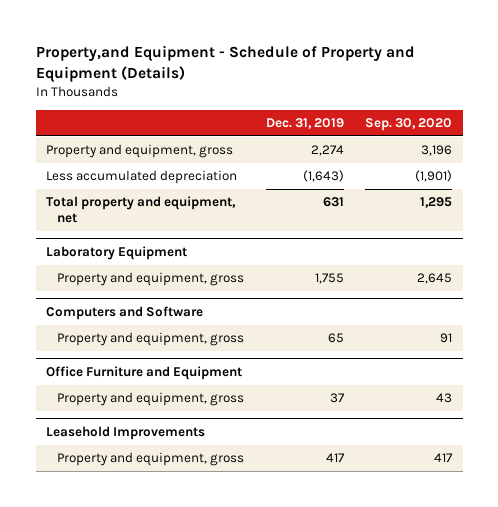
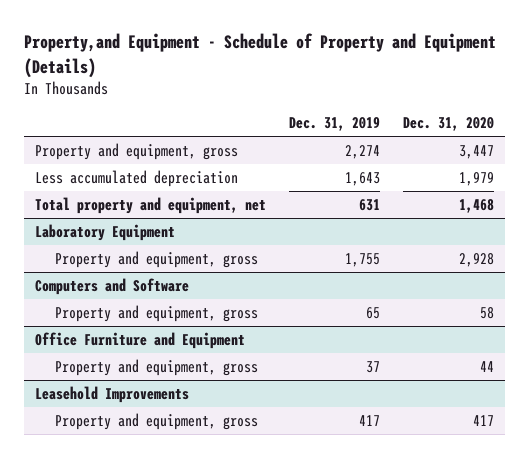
[365,117,453,131] Sep. 30, 2020 -> none
none -> [402,117,494,132] Dec. 31, 2020
[302,170,344,183] (1,643) -> [345,171,381,186] 1,643

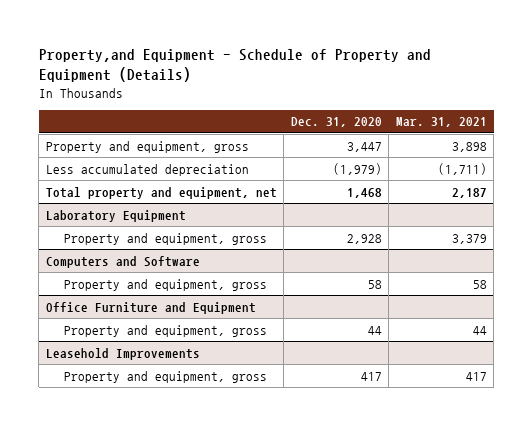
[289,117,381,132] Dec. 31, 2019 -> none
none -> [395,117,487,128] Mar. 31, 2021
[458,171,494,186] 1,979 -> [332,162,382,175] (1,979)

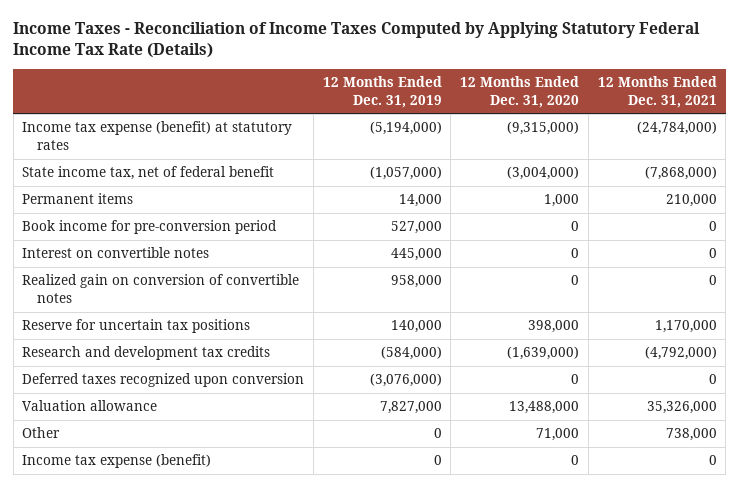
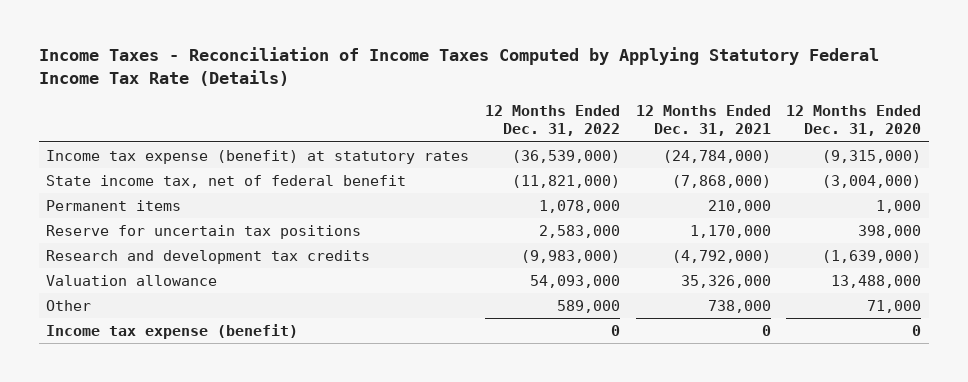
[322,76,442,108] 12 Months Ended Dec. 31, 2019 -> none
none -> [484,104,620,137] 12 Months Ended Dec. 31, 2022
[22,220,278,235] Book income for pre-conversion period -> none
[22,247,210,259] Interest on convertible notes -> none
[22,274,300,303] Realized gain on conversion of convertible notes -> none
[22,373,305,388] Deferred taxes recognized upon conversion -> none

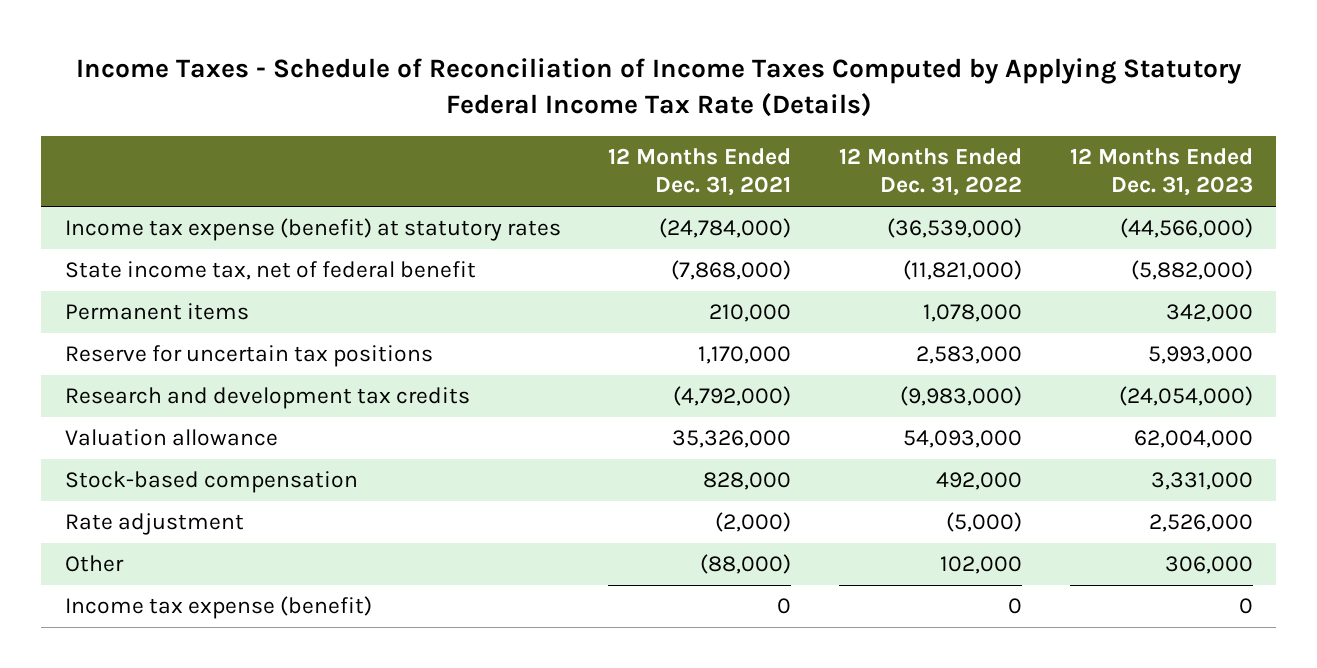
[38,47,879,86] Income Taxes - Reconciliation of Income Taxes Computed by Applying Statutory Federal Income Tax Rate (Details) -> [75,57,1242,117] Income Taxes - Schedule of Reconciliation of Income Taxes Computed by Applying Statutory Federal Income Tax Rate (Details)
[786,104,922,137] 12 Months Ended Dec. 31, 2020 -> none
none -> [1069,148,1253,197] 12 Months Ended Dec. 31, 2023
none -> [64,471,358,494] Stock-based compensation
none -> [64,513,244,536] Rate adjustment
[556,299,620,313] 589,000 -> [939,556,1022,575] 102,000
[707,299,771,313] 738,000 -> [700,554,792,575] (88,000)

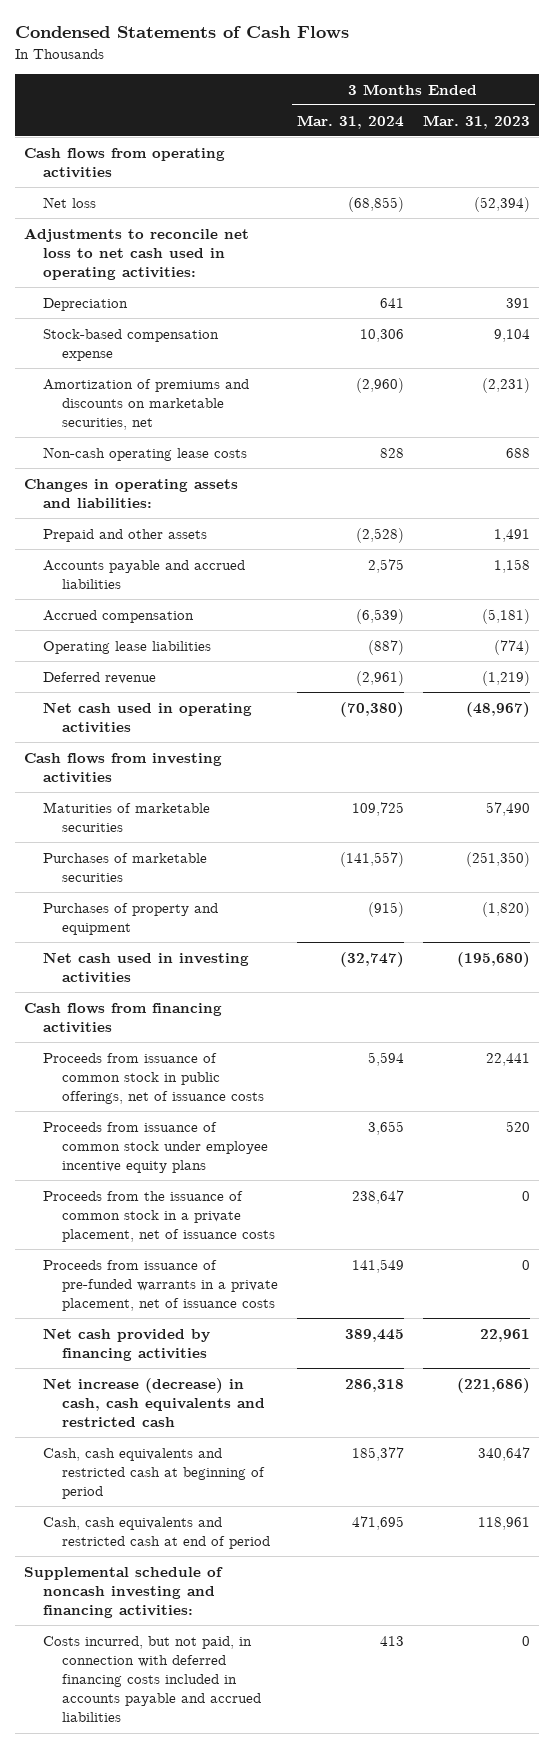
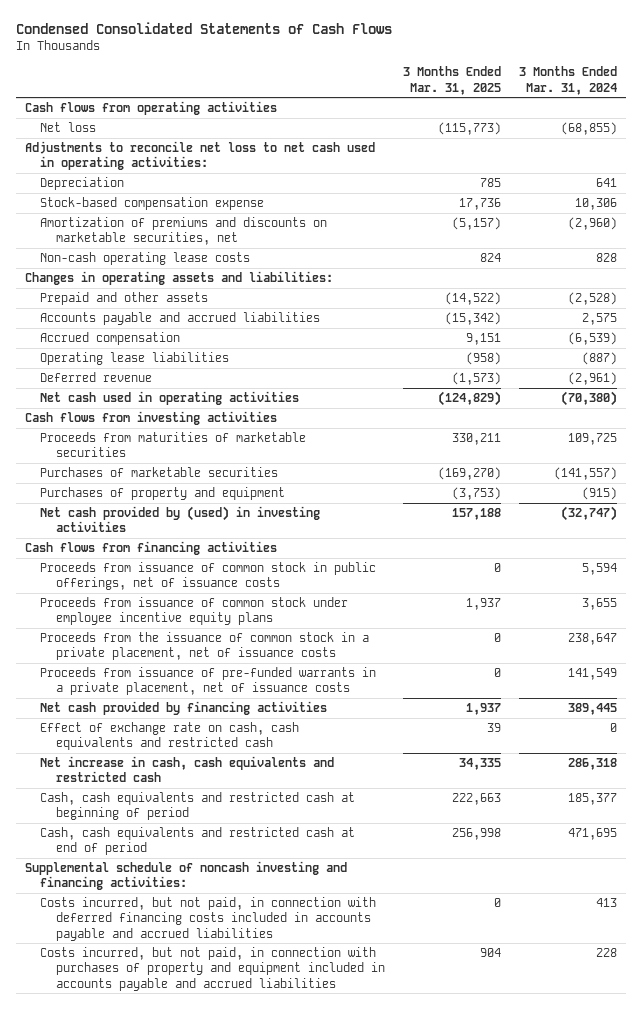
[14,26,349,39] Condensed Statements of Cash Flows -> [15,22,392,35] Condensed Consolidated Statements of Cash Flows
[422,114,530,129] Mar. 31, 2023 -> none
none -> [402,66,501,95] 3 Months Ended Mar. 31, 2025
[42,801,210,832] Maturities of marketable securities -> [40,431,307,458] Proceeds from maturities of marketable securities
[42,951,249,983] Net cash used in investing activities -> [40,505,321,533] Net cash provided by (used) in investing activities
none -> [40,721,300,751] Effect of exchange rate on cash, cash equivalents and restricted cash
[42,1377,265,1428] Net increase (decrease) in cash, cash equivalents and restricted cash -> [40,755,335,783] Net increase in cash, cash equivalents and restricted cash
none -> [40,946,385,991] Costs incurred, but not paid, in connection with purchases of property and equipment included in accounts payable and accrued liabilities

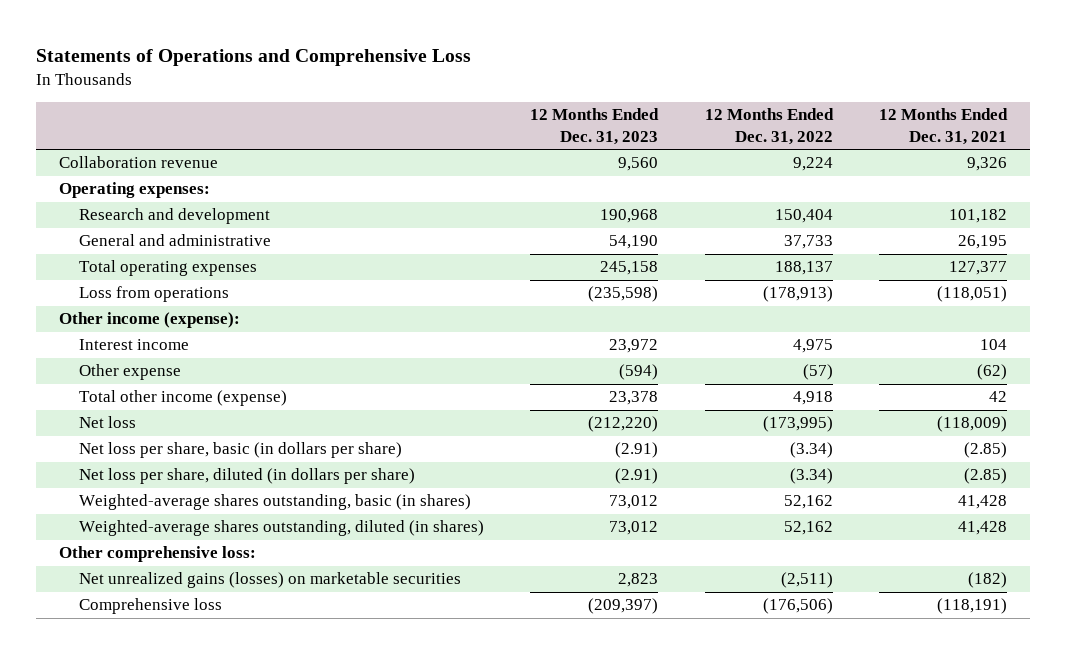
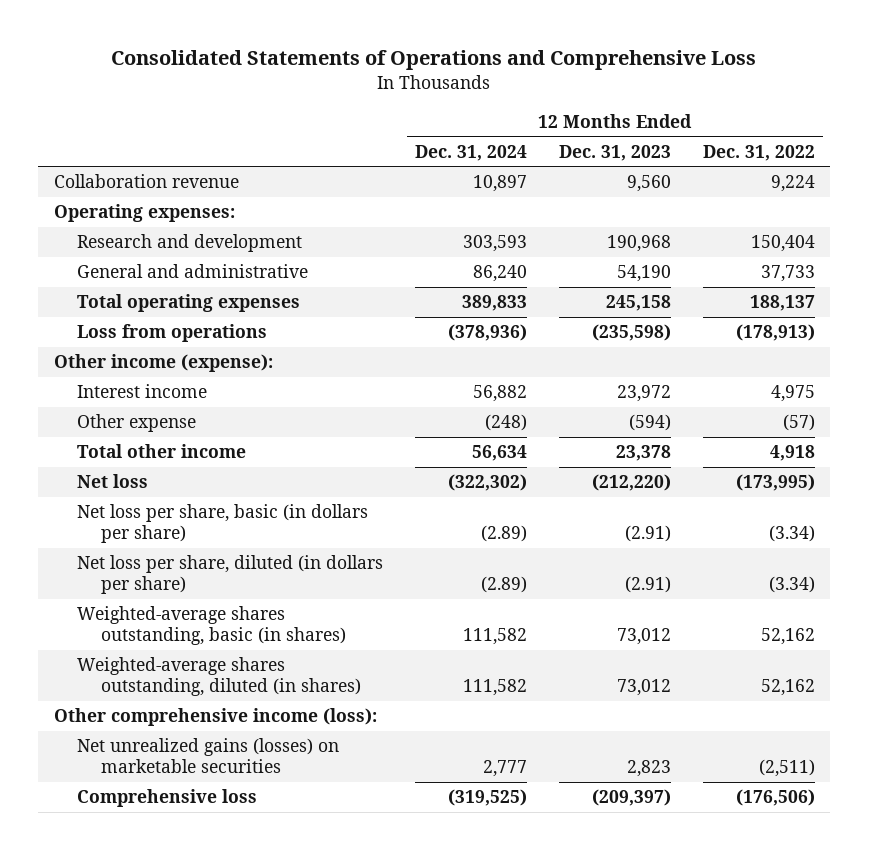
[36,49,472,67] Statements of Operations and Comprehensive Loss -> [111,50,757,71] Consolidated Statements of Operations and Comprehensive Loss
[878,108,1008,145] 12 Months Ended Dec. 31, 2021 -> none
none -> [415,144,528,161] Dec. 31, 2024
[79,390,288,407] Total other income (expense) -> [77,444,247,459] Total other income
[59,546,257,563] Other comprehensive loss: -> [54,708,378,727] Other comprehensive income (loss):

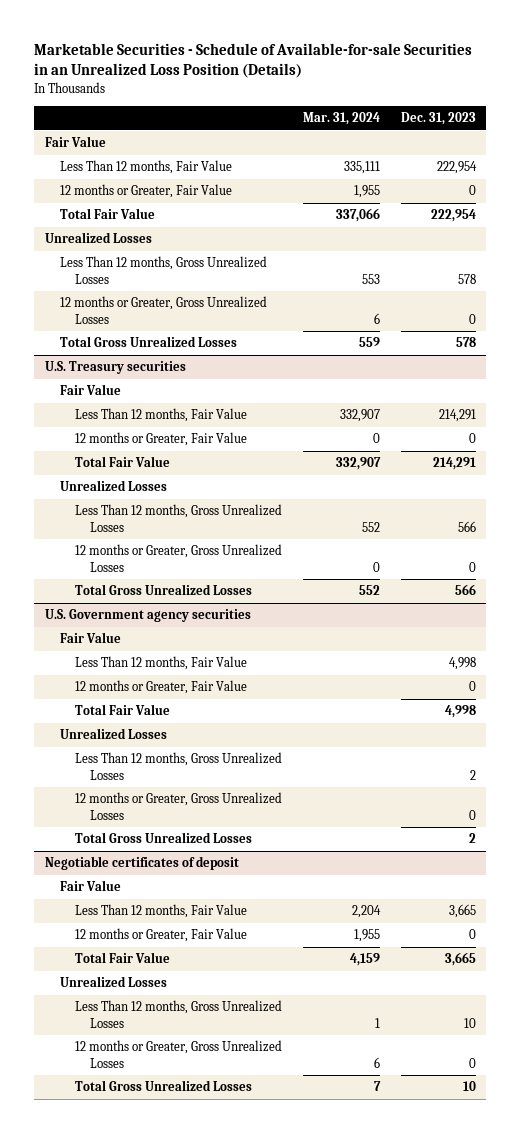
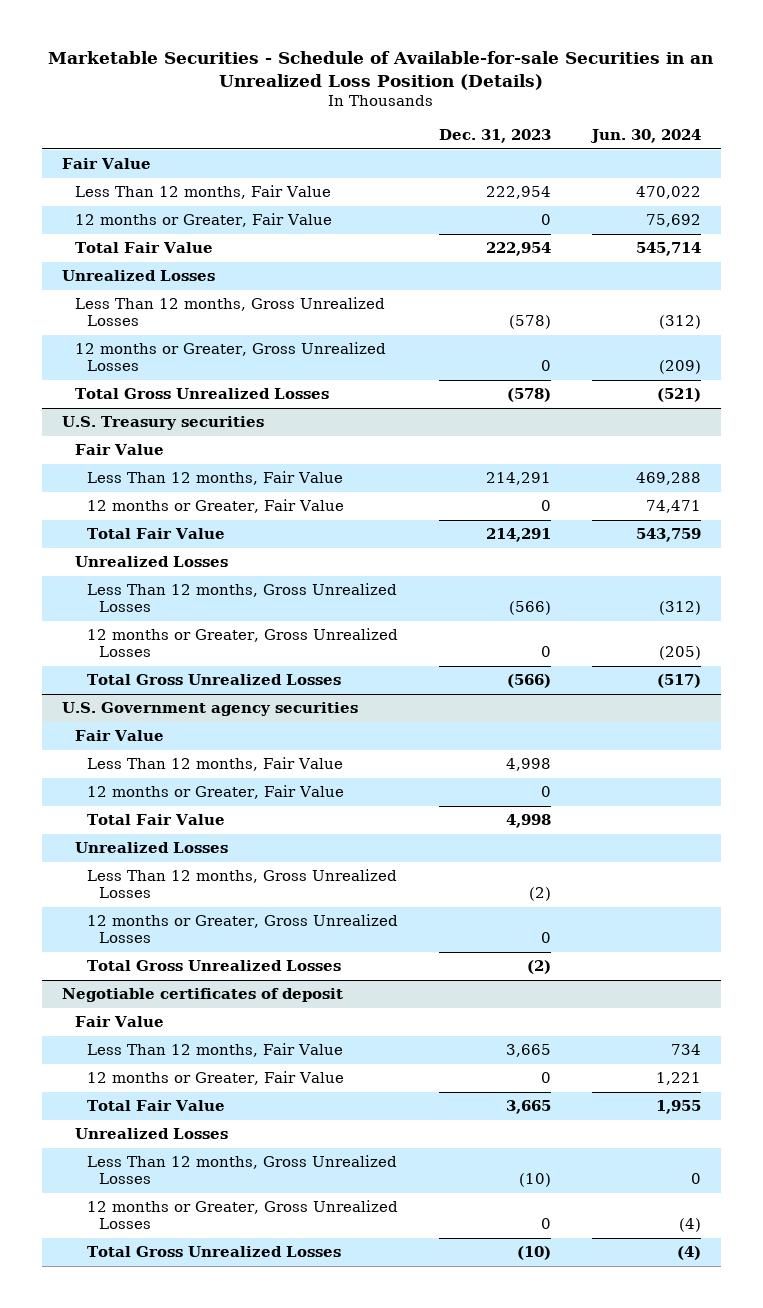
[303,112,381,126] Mar. 31, 2024 -> none
none -> [589,129,701,144] Jun. 30, 2024
[458,273,477,284] 578 -> [508,315,551,330] (578)
[456,337,477,348] 578 -> [506,388,551,403] (578)
[458,520,477,532] 566 -> [508,601,551,616] (566)
[455,584,477,596] 566 -> [506,674,551,689] (566)
[470,769,477,780] 2 -> [528,887,551,902] (2)
[469,833,477,844] 2 -> [526,960,551,975] (2)
[464,1017,477,1028] 10 -> [518,1173,551,1188] (10)
[463,1081,477,1092] 10 -> [516,1246,551,1261] (10)

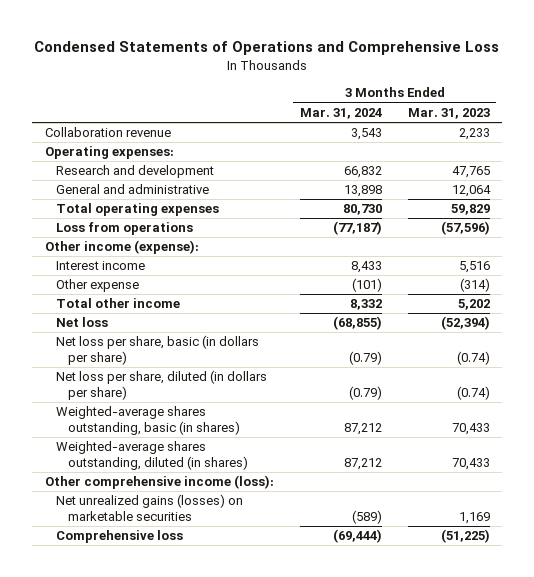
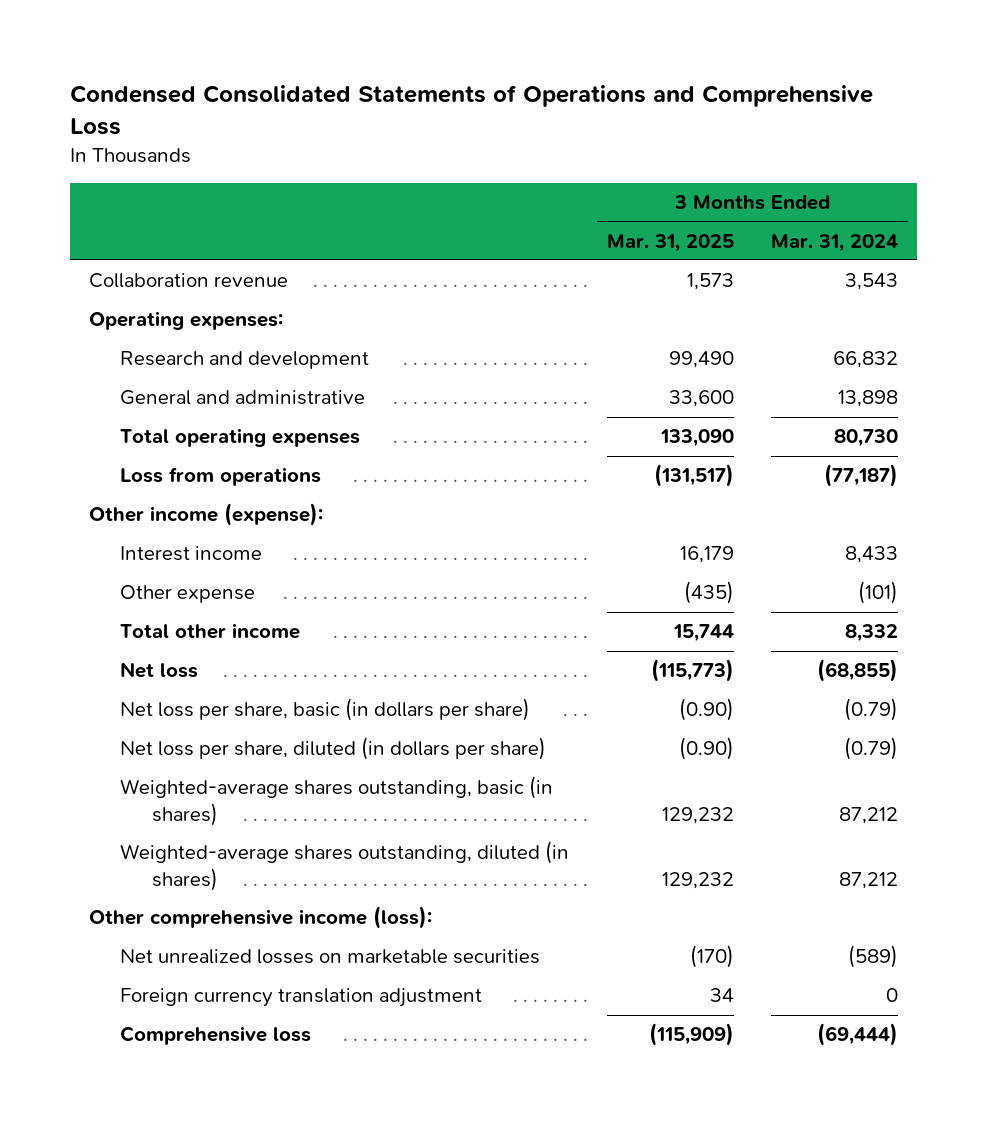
[34,41,500,56] Condensed Statements of Operations and Comprehensive Loss -> [69,84,873,136] Condensed Consolidated Statements of Operations and Comprehensive Loss
[407,107,490,119] Mar. 31, 2023 -> none
none -> [606,233,734,252] Mar. 31, 2025
[56,494,244,522] Net unrealized gains (losses) on marketable securities -> [120,949,541,965] Net unrealized losses on marketable securities
none -> [120,988,483,1008] Foreign currency translation adjustment

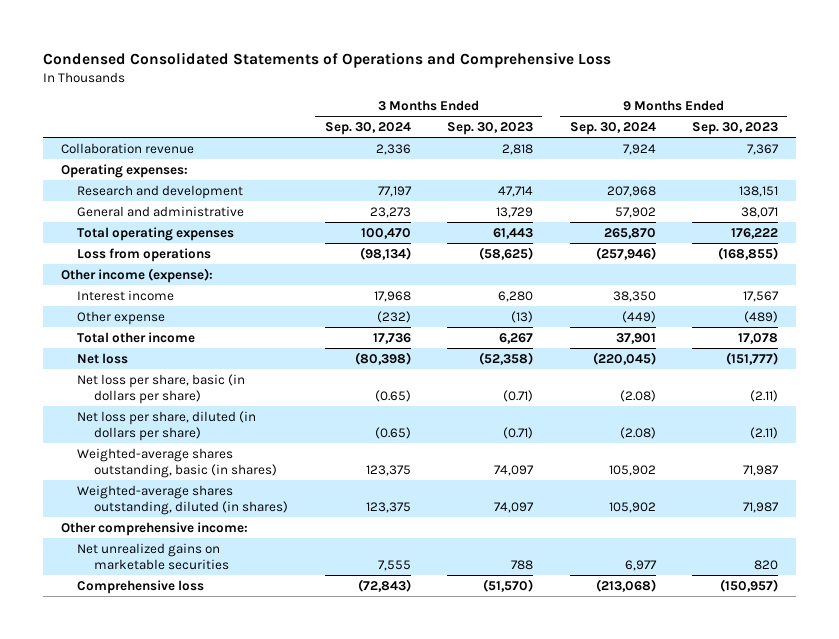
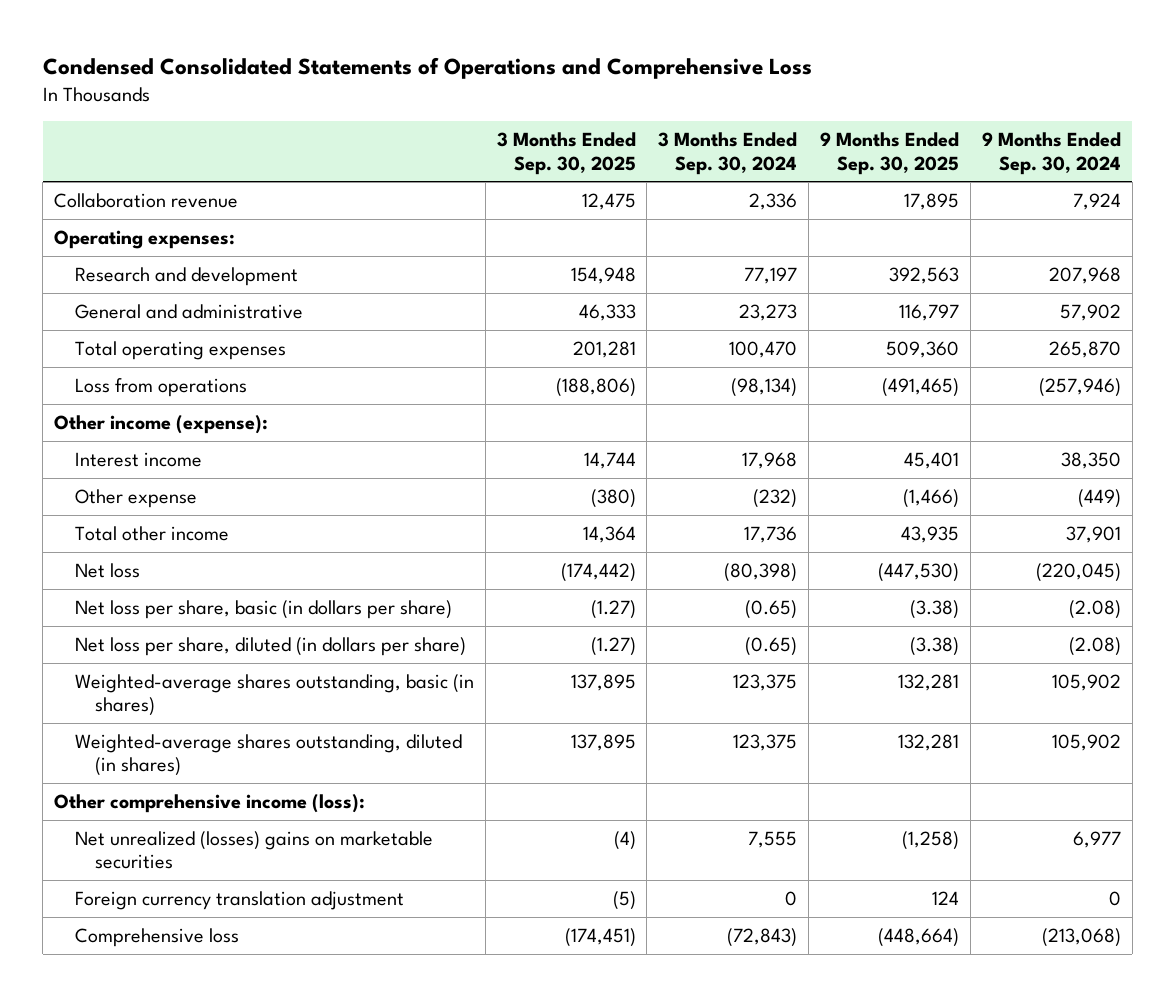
[447,121,534,135] Sep. 30, 2023 -> none
[692,121,779,135] Sep. 30, 2023 -> none
none -> [496,132,636,175] 3 Months Ended Sep. 30, 2025
none -> [819,132,959,175] 9 Months Ended Sep. 30, 2025
[60,521,248,536] Other comprehensive income: -> [54,794,366,814] Other comprehensive income (loss):
[77,542,230,570] Net unrealized gains on marketable securities -> [74,831,433,870] Net unrealized (losses) gains on marketable securities
none -> [74,891,404,911] Foreign currency translation adjustment

